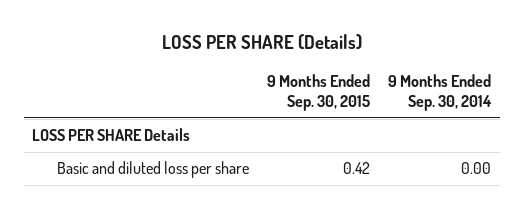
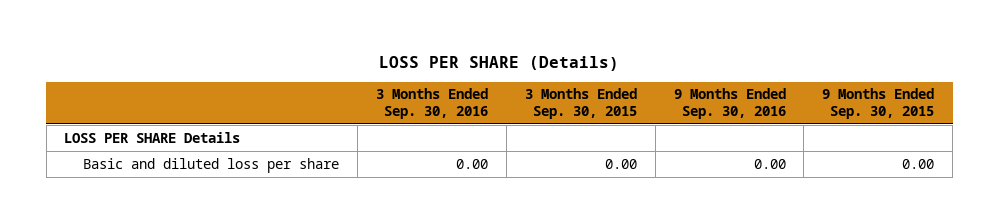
[387,73,492,112] 9 Months Ended Sep. 30, 2014 -> none
none -> [376,88,489,120] 3 Months Ended Sep. 30, 2016
none -> [524,88,637,120] 3 Months Ended Sep. 30, 2015
none -> [673,88,786,120] 9 Months Ended Sep. 30, 2016
[343,162,371,175] 0.42 -> [902,158,935,169] 0.00

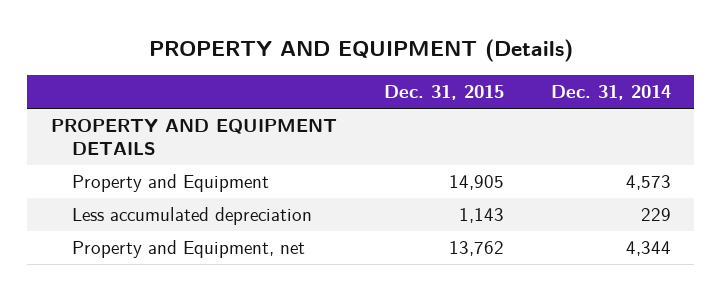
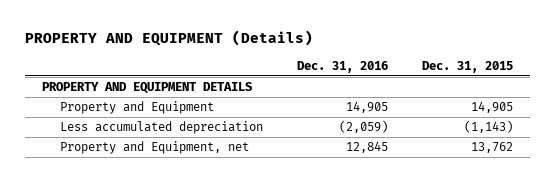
[550,84,671,100] Dec. 31, 2014 -> none
none -> [297,60,389,73] Dec. 31, 2016
[458,208,504,224] 1,143 -> [463,120,513,134] (1,143)

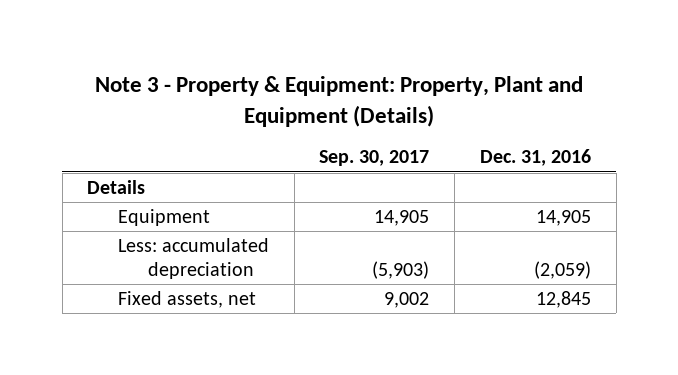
[24,30,313,47] PROPERTY AND EQUIPMENT (Details) -> [95,76,584,127] Note 3 - Property & Equipment: Property, Plant and Equipment (Details)
[421,60,513,73] Dec. 31, 2015 -> none
none -> [319,150,430,167] Sep. 30, 2017
[41,82,252,95] PROPERTY AND EQUIPMENT DETAILS -> none
none -> [87,180,146,195] Details
[60,101,215,115] Property and Equipment -> [117,209,210,227] Equipment
[60,121,264,135] Less accumulated depreciation -> [117,238,269,279] Less: accumulated depreciation
[60,141,250,155] Property and Equipment, net -> [117,291,256,309] Fixed assets, net

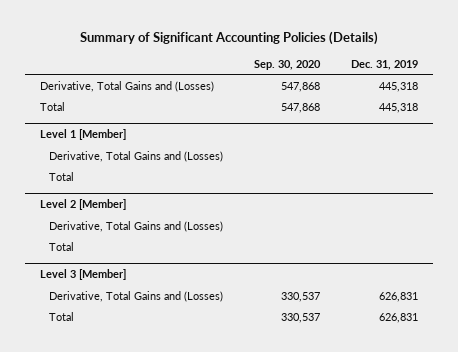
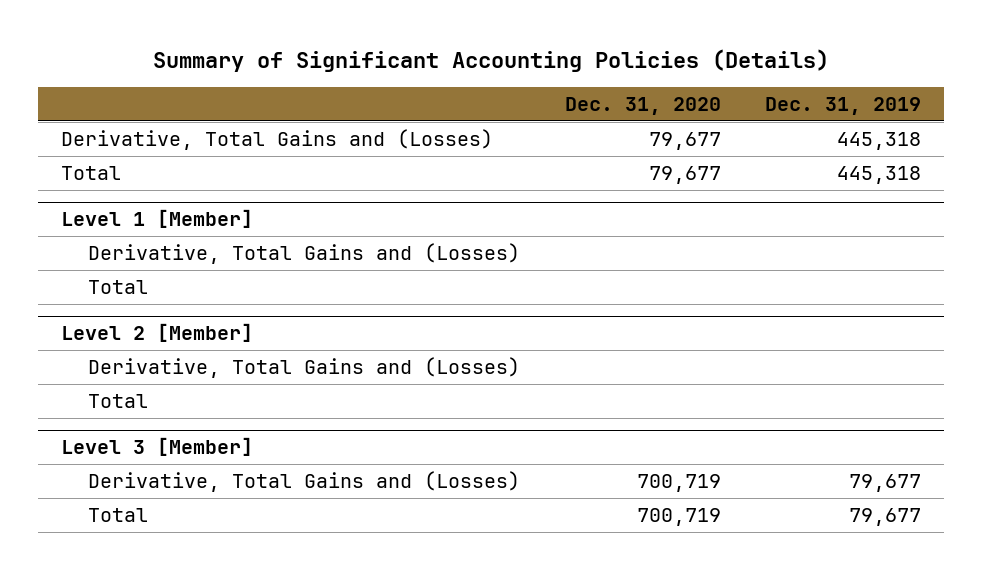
[253,59,321,70] Sep. 30, 2020 -> none
none -> [564,97,721,116] Dec. 31, 2020
[378,291,418,302] 626,831 -> [849,473,922,492] 79,677
[378,312,418,323] 626,831 -> [849,507,922,526] 79,677

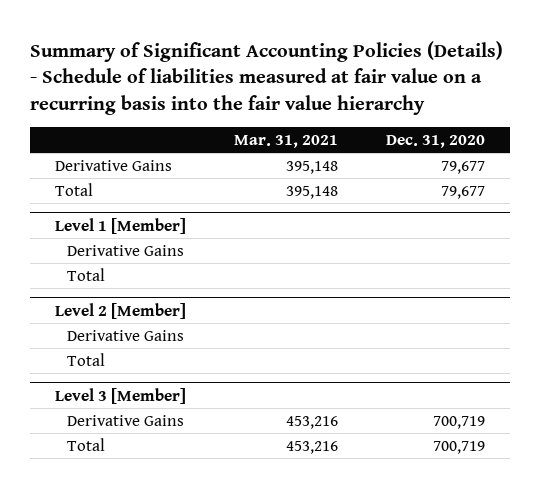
[153,49,830,73] Summary of Significant Accounting Policies (Details) -> [30,40,504,115] Summary of Significant Accounting Policies (Details) - Schedule of liabilities measured at fair value on a recurring basis into the fair value hierarchy
[765,97,922,116] Dec. 31, 2019 -> none
none -> [233,134,338,148] Mar. 31, 2021
[60,128,493,150] Derivative, Total Gains and (Losses) -> [54,159,172,171] Derivative Gains
[87,242,520,264] Derivative, Total Gains and (Losses) -> [66,244,184,256] Derivative Gains
[87,356,520,378] Derivative, Total Gains and (Losses) -> [66,329,184,341] Derivative Gains
[87,470,520,492] Derivative, Total Gains and (Losses) -> [66,414,184,426] Derivative Gains

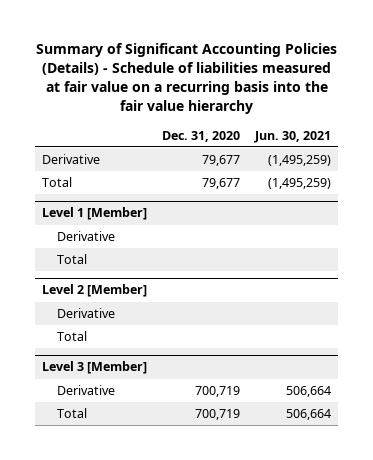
[233,134,338,148] Mar. 31, 2021 -> none
none -> [253,130,331,143] Jun. 30, 2021
[54,159,172,171] Derivative Gains -> [42,154,101,165] Derivative
[66,244,184,256] Derivative Gains -> [56,231,115,242] Derivative
[66,329,184,341] Derivative Gains -> [56,308,115,319] Derivative
[66,414,184,426] Derivative Gains -> [56,385,115,396] Derivative

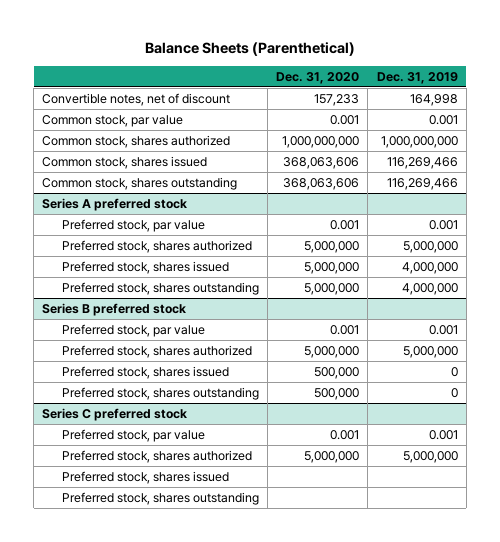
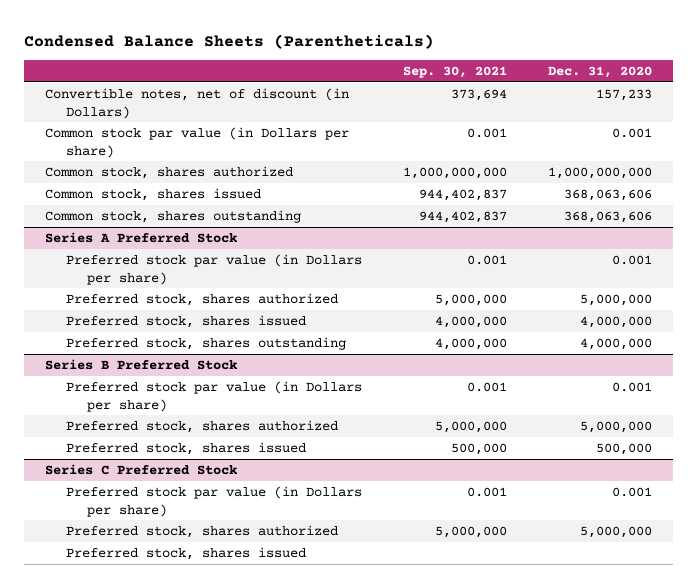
[144,42,355,57] Balance Sheets (Parenthetical) -> [24,34,435,50] Condensed Balance Sheets (Parentheticals)
[376,71,458,84] Dec. 31, 2019 -> none
none -> [402,66,507,79] Sep. 30, 2021
[42,92,231,106] Convertible notes, net of discount -> [44,87,349,119] Convertible notes, net of discount (in Dollars)
[42,114,184,127] Common stock, par value -> [44,126,349,158] Common stock par value (in Dollars per share)
[42,197,188,211] Series A preferred stock -> [44,231,237,243] Series A Preferred Stock
[61,218,205,232] Preferred stock, par value -> [65,253,362,285] Preferred stock par value (in Dollars per share)
[304,261,360,274] 5,000,000 -> [580,315,653,328] 4,000,000
[304,282,360,295] 5,000,000 -> [580,337,653,350] 4,000,000
[42,302,187,316] Series B preferred stock -> [44,358,237,370] Series B Preferred Stock
[61,323,205,337] Preferred stock, par value -> [65,380,362,412] Preferred stock par value (in Dollars per share)
[61,386,259,400] Preferred stock, shares outstanding -> none
[42,407,188,421] Series C preferred stock -> [44,463,237,475] Series C Preferred Stock
[61,428,205,442] Preferred stock, par value -> [65,485,362,517] Preferred stock par value (in Dollars per share)
[61,491,259,505] Preferred stock, shares outstanding -> none

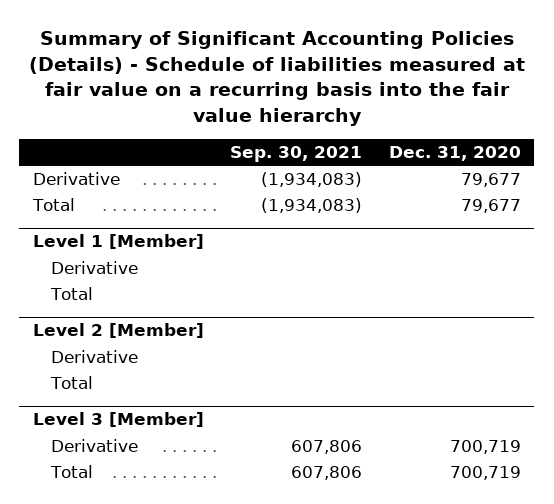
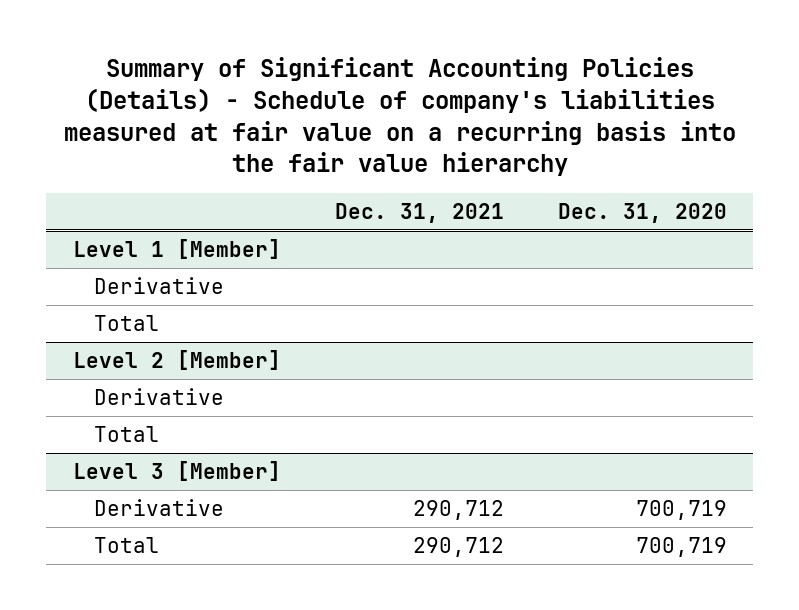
[28,30,525,127] Summary of Significant Accounting Policies (Details) - Schedule of liabilities measured at fair value on a recurring basis into the fair value hierarchy -> [63,57,736,177] Summary of Significant Accounting Policies (Details) - Schedule of company's liabilities measured at fair value on a recurring basis into the fair value hierarchy
[230,145,363,162] Sep. 30, 2021 -> none
none -> [334,202,504,223] Dec. 31, 2021
[32,172,120,186] Derivative -> none
[31,198,75,212] Total -> none

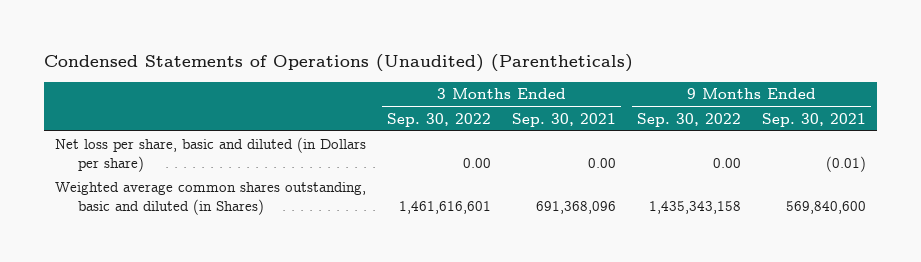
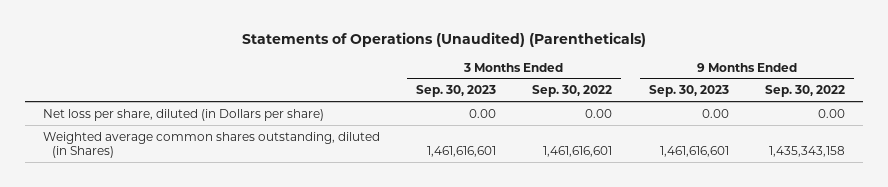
[44,54,634,73] Condensed Statements of Operations (Unaudited) (Parentheticals) -> [241,31,646,47] Statements of Operations (Unaudited) (Parentheticals)
[512,112,617,127] Sep. 30, 2021 -> none
[762,112,867,127] Sep. 30, 2021 -> none
none -> [416,85,497,98] Sep. 30, 2023
none -> [648,85,729,98] Sep. 30, 2023
[54,137,366,173] Net loss per share, basic and diluted (in Dollars per share) -> [42,108,324,121] Net loss per share, diluted (in Dollars per share)
[54,182,366,216] Weighted average common shares outstanding, basic and diluted (in Shares) -> [42,131,380,158] Weighted average common shares outstanding, diluted (in Shares)

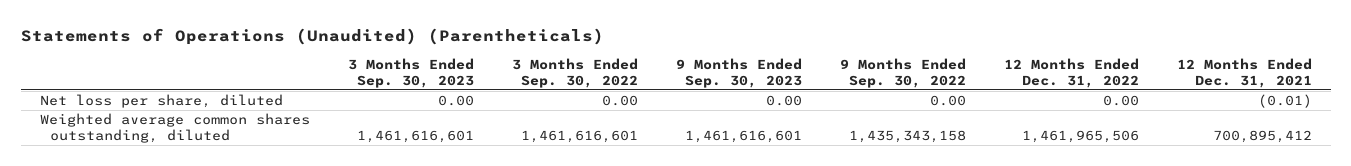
none -> [1003,57,1139,88] 12 Months Ended Dec. 31, 2022
none -> [1176,57,1312,88] 12 Months Ended Dec. 31, 2021
[42,108,324,121] Net loss per share, diluted (in Dollars per share) -> [39,94,283,109] Net loss per share, diluted
[42,131,380,158] Weighted average common shares outstanding, diluted (in Shares) -> [39,113,310,144] Weighted average common shares outstanding, diluted

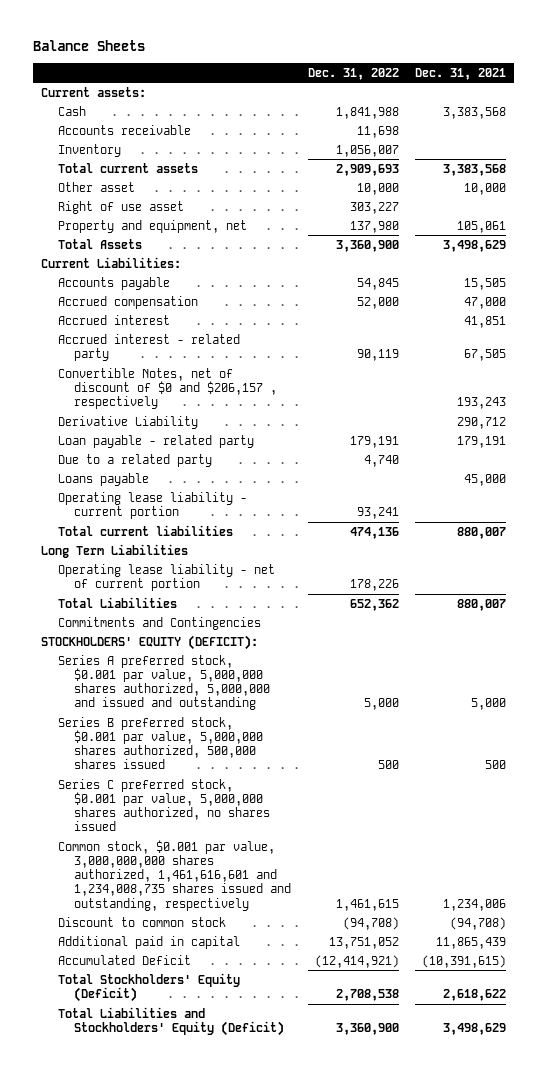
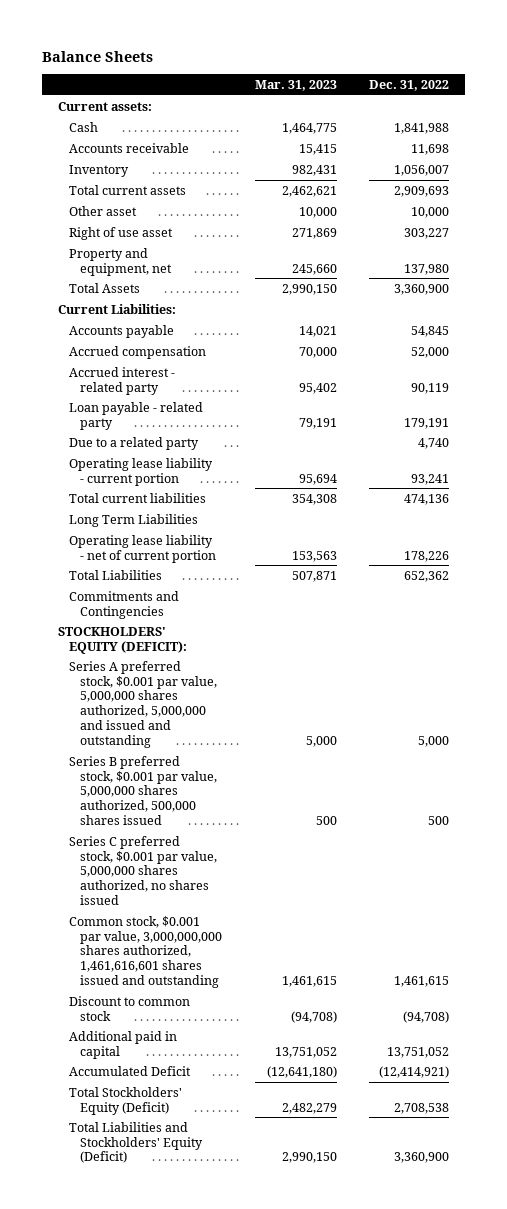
[415,67,507,80] Dec. 31, 2021 -> none
none -> [254,79,337,91] Mar. 31, 2023
[57,314,170,325] Accrued interest -> none
[57,367,278,410] Convertible Notes, net of discount of $0 and $206,157 , respectively -> none
[57,415,198,429] Derivative Liability -> none
[57,472,149,486] Loans payable -> none
[57,839,292,911] Common stock, $0.001 par value, 3,000,000,000 shares authorized, 1,461,616,601 and 1,234,008,735 shares issued and outstanding, respectively -> [69,915,223,989] Common stock, $0.001 par value, 3,000,000,000 shares authorized, 1,461,616,601 shares issued and outstanding

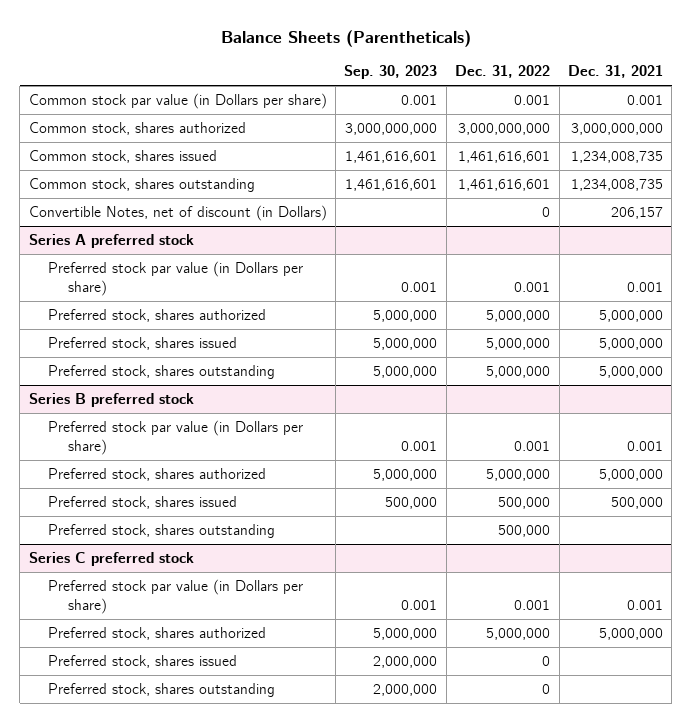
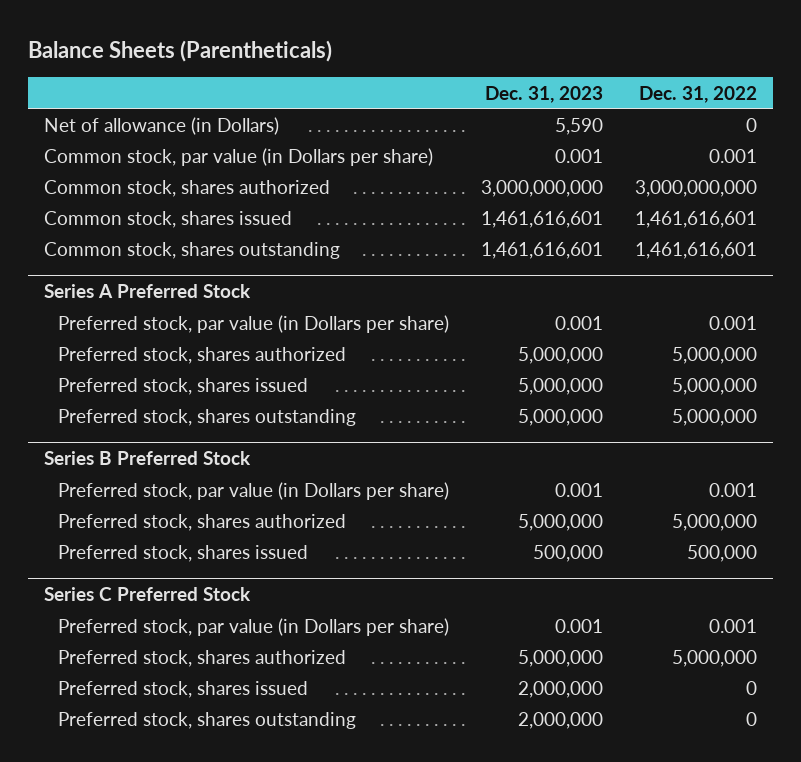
[344,65,438,80] Sep. 30, 2023 -> none
[568,65,664,79] Dec. 31, 2021 -> none
none -> [485,85,604,103] Dec. 31, 2023
none -> [44,116,280,135] Net of allowance (in Dollars)
[28,93,327,110] Common stock par value (in Dollars per share) -> [44,147,434,166] Common stock, par value (in Dollars per share)
[28,205,327,222] Convertible Notes, net of discount (in Dollars) -> none
[28,234,194,249] Series A preferred stock -> [44,283,252,298] Series A Preferred Stock
[48,261,304,297] Preferred stock par value (in Dollars per share) -> [58,314,450,333] Preferred stock, par value (in Dollars per share)
[28,393,194,408] Series B preferred stock -> [44,450,252,465] Series B Preferred Stock
[48,420,304,456] Preferred stock par value (in Dollars per share) -> [58,481,450,500] Preferred stock, par value (in Dollars per share)
[48,524,276,539] Preferred stock, shares outstanding -> none
[28,552,194,567] Series C preferred stock -> [44,586,252,601] Series C Preferred Stock
[48,579,304,615] Preferred stock par value (in Dollars per share) -> [58,617,450,636] Preferred stock, par value (in Dollars per share)

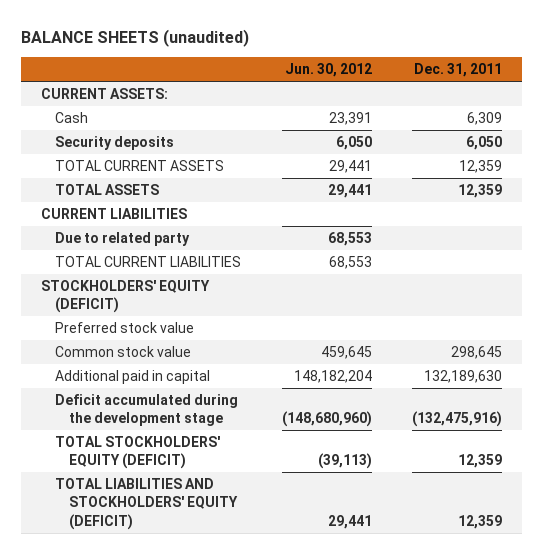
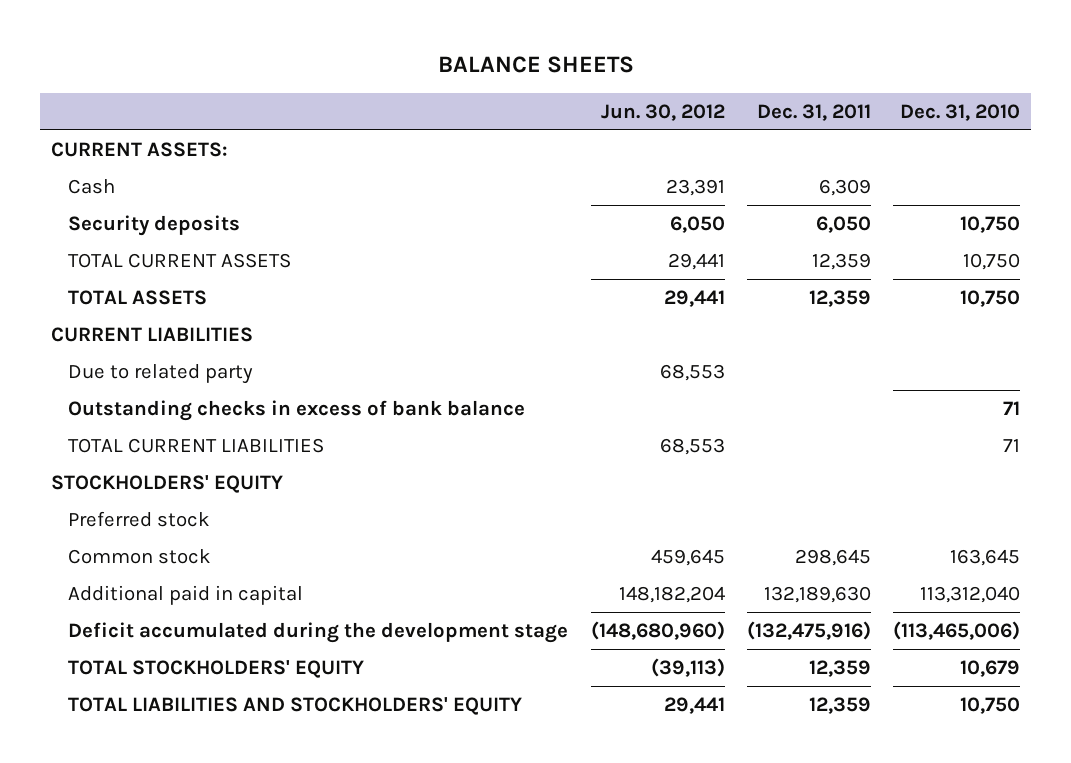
[21,28,250,47] BALANCE SHEETS (unaudited) -> [437,56,634,74] BALANCE SHEETS
none -> [899,103,1020,121] Dec. 31, 2010
none -> [68,399,526,421] Outstanding checks in excess of bank balance
[41,280,211,314] STOCKHOLDERS' EQUITY (DEFICIT) -> [51,474,284,493] STOCKHOLDERS' EQUITY
[55,322,195,334] Preferred stock value -> [68,510,211,527] Preferred stock
[55,346,192,358] Common stock value -> [68,548,212,564] Common stock
[55,436,221,470] TOTAL STOCKHOLDERS' EQUITY (DEFICIT) -> [68,659,365,678] TOTAL STOCKHOLDERS' EQUITY
[55,478,239,530] TOTAL LIABILITIES AND STOCKHOLDERS' EQUITY (DEFICIT) -> [68,696,523,715] TOTAL LIABILITIES AND STOCKHOLDERS' EQUITY

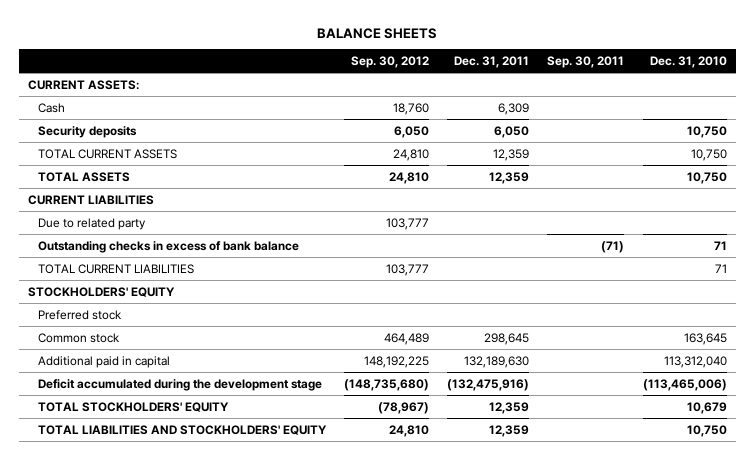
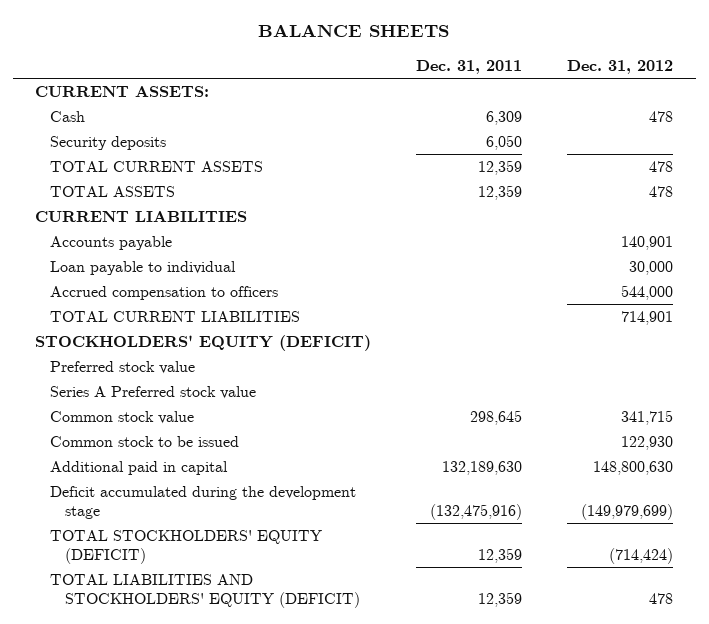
[351,56,430,69] Sep. 30, 2012 -> none
[547,56,625,69] Sep. 30, 2011 -> none
[649,56,727,69] Dec. 31, 2010 -> none
none -> [567,60,674,75] Dec. 31, 2012
[38,217,147,230] Due to related party -> none
[38,240,300,253] Outstanding checks in excess of bank balance -> none
none -> [50,236,173,251] Accounts payable
none -> [50,261,237,276] Loan payable to individual
none -> [50,286,279,301] Accrued compensation to officers
[28,286,176,297] STOCKHOLDERS' EQUITY -> [35,335,372,352] STOCKHOLDERS' EQUITY (DEFICIT)
[38,309,123,320] Preferred stock -> [50,361,196,375] Preferred stock value
none -> [50,386,257,400] Series A Preferred stock value
[38,332,121,343] Common stock -> [50,411,195,425] Common stock value
none -> [50,436,240,448] Common stock to be issued
[38,401,230,412] TOTAL STOCKHOLDERS' EQUITY -> [50,530,323,564] TOTAL STOCKHOLDERS' EQUITY (DEFICIT)
[38,424,328,435] TOTAL LIABILITIES AND STOCKHOLDERS' EQUITY -> [50,574,360,608] TOTAL LIABILITIES AND STOCKHOLDERS' EQUITY (DEFICIT)

